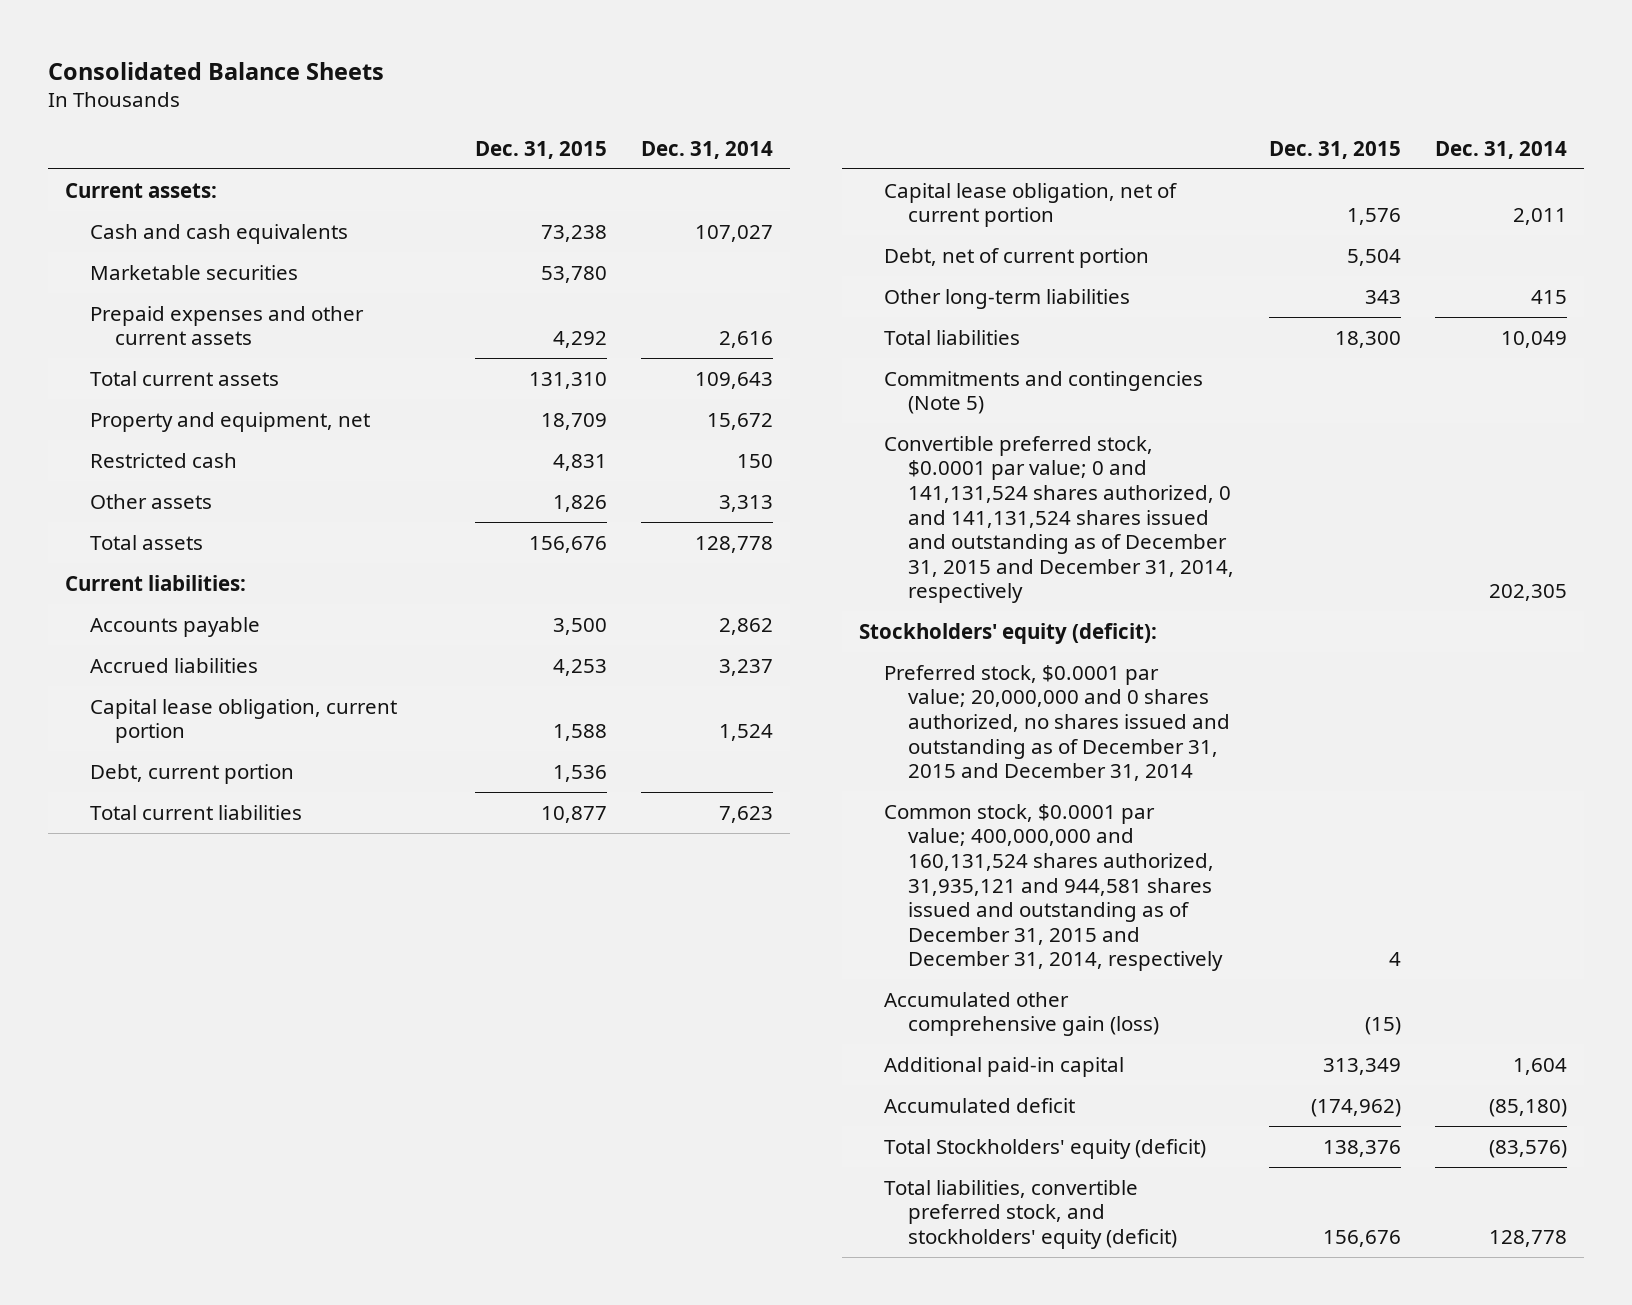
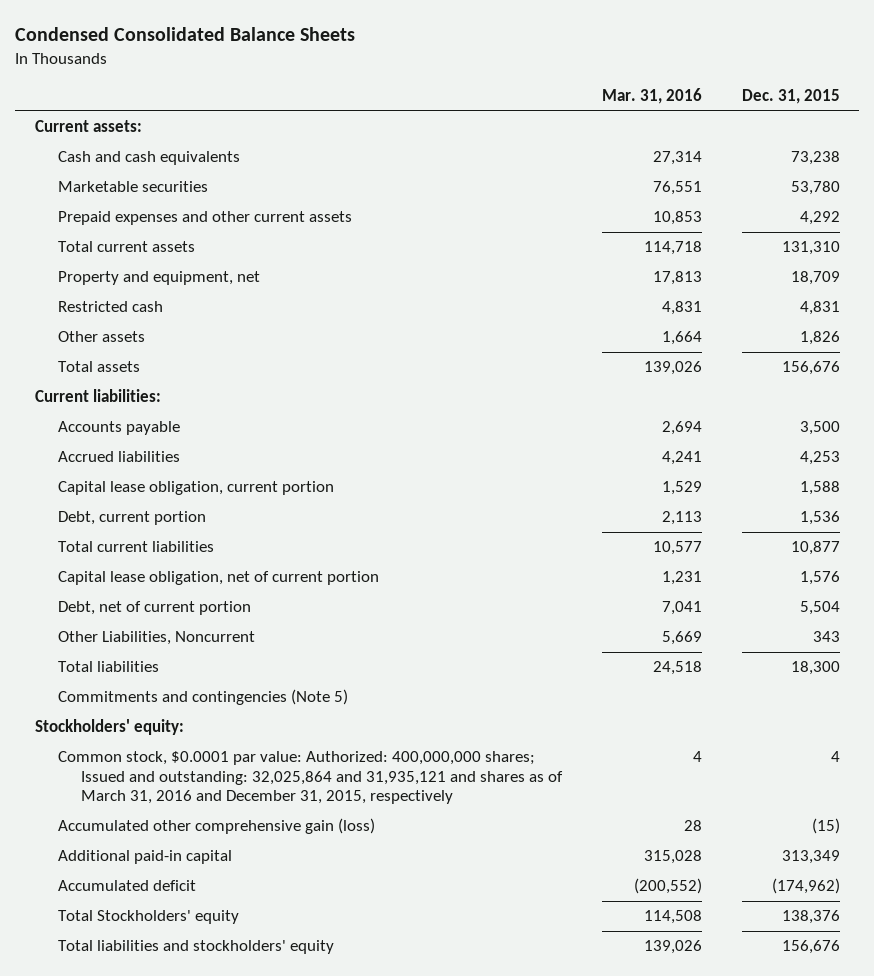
[47,61,384,80] Consolidated Balance Sheets -> [14,27,355,42] Condensed Consolidated Balance Sheets
[641,140,774,159] Dec. 31, 2014 -> none
none -> [601,88,702,105] Mar. 31, 2016
[883,288,1130,309] Other long-term liabilities -> [57,631,255,646] Other Liabilities, Noncurrent
[883,435,1235,604] Convertible preferred stock, $0.0001 par value; 0 and 141,131,524 shares authorized, 0 and 141,131,524 shares issued and outstanding as of December 31, 2015 and December 31, 2014, respectively -> none
[883,664,1231,782] Preferred stock, $0.0001 par value; 20,000,000 and 0 shares authorized, no shares issued and outstanding as of December 31, 2015 and December 31, 2014 -> none
[858,622,1157,644] Stockholders' equity (deficit): -> [34,719,184,736] Stockholders' equity:
[883,803,1224,972] Common stock, $0.0001 par value; 400,000,000 and 160,131,524 shares authorized, 31,935,121 and 944,581 shares issued and outstanding as of December 31, 2015 and December 31, 2014, respectively -> [57,751,564,805] Common stock, $0.0001 par value: Authorized: 400,000,000 shares; Issued and outstanding: 32,025,864 and 31,935,121 and shares as of March 31, 2016 and December 31, 2015, respectively
[883,1138,1206,1159] Total Stockholders' equity (deficit) -> [57,910,239,925] Total Stockholders' equity
[883,1179,1178,1249] Total liabilities, convertible preferred stock, and stockholders' equity (deficit) -> [57,940,334,955] Total liabilities and stockholders' equity

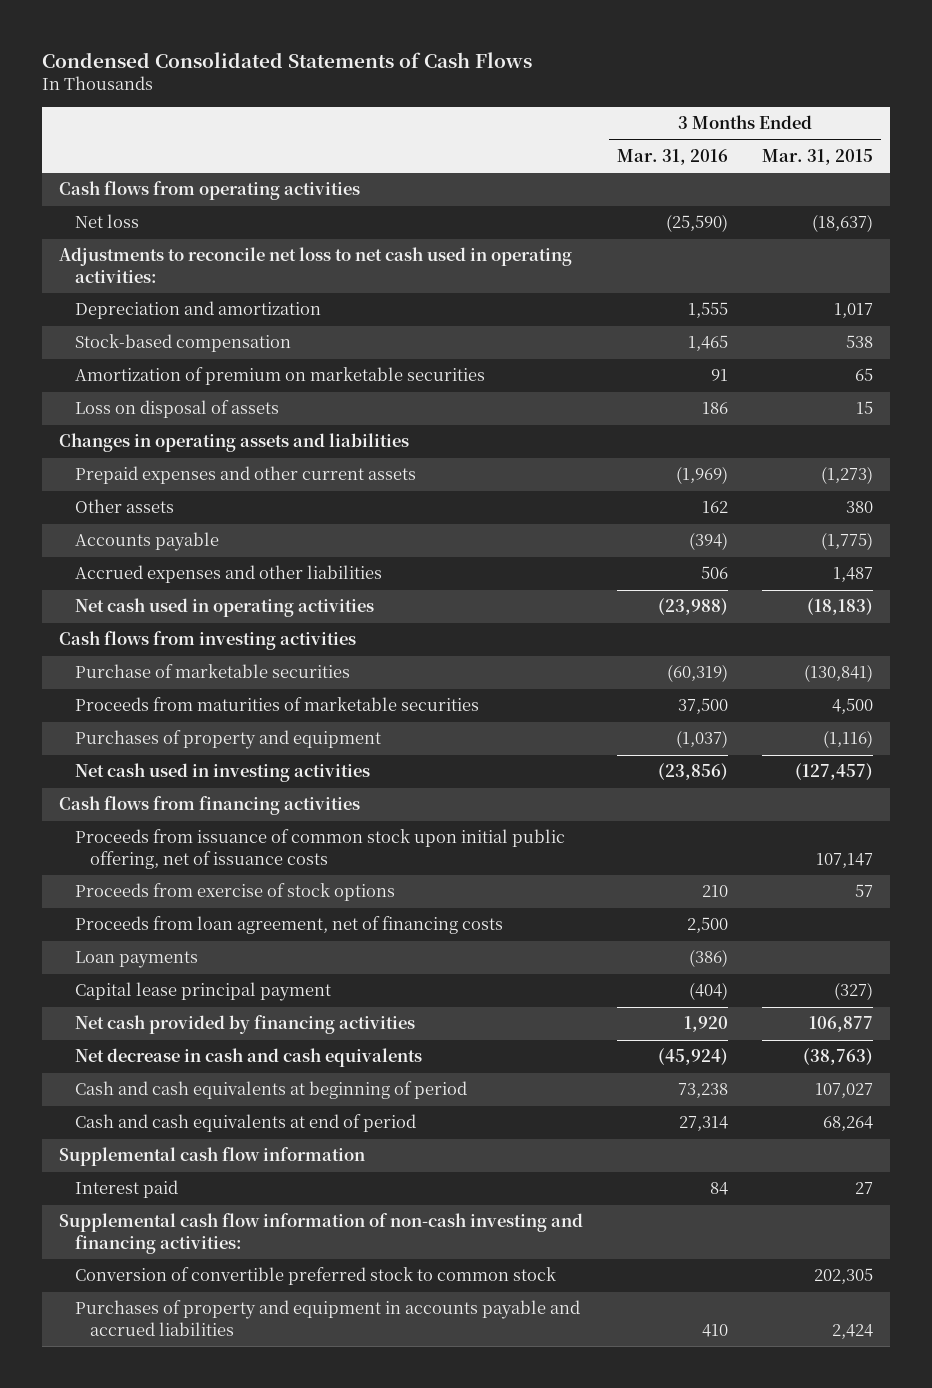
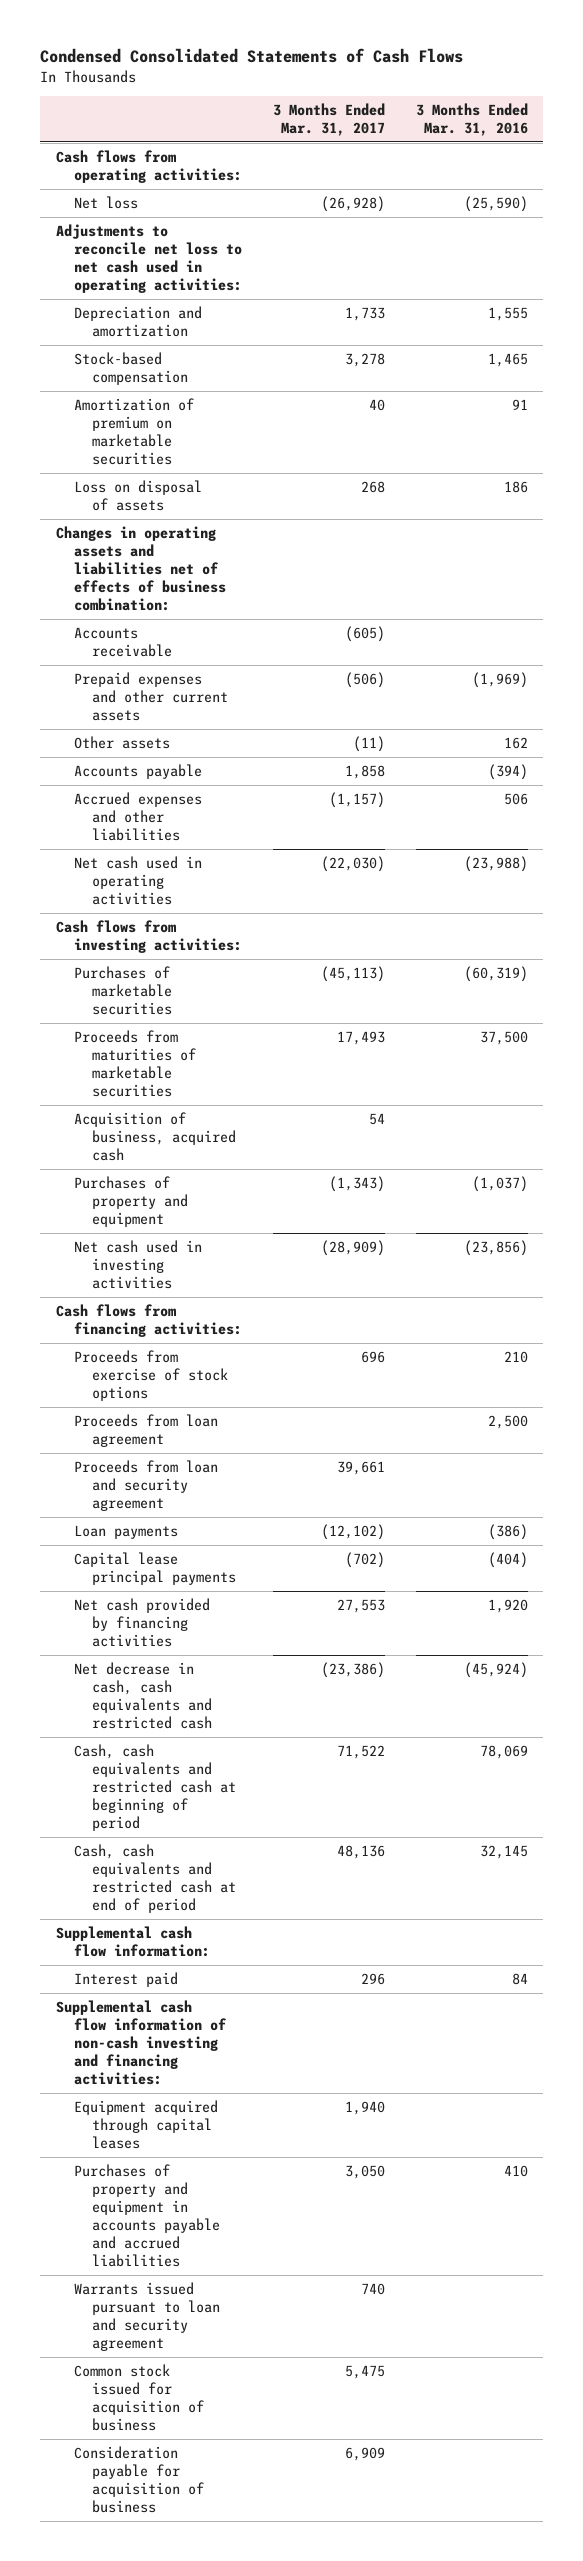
[761,149,873,166] Mar. 31, 2015 -> none
none -> [272,102,385,136] 3 Months Ended Mar. 31, 2017
[59,181,361,201] Cash flows from operating activities -> [55,149,242,183] Cash flows from operating activities:
[59,433,410,453] Changes in operating assets and liabilities -> [55,525,226,611] Changes in operating assets and liabilities net of effects of business combination:
none -> [73,626,173,657] Accounts receivable
[59,631,357,651] Cash flows from investing activities -> [55,919,242,953] Cash flows from investing activities:
[74,664,350,679] Purchase of marketable securities -> [73,965,173,1015] Purchases of marketable securities
none -> [73,1111,237,1161] Acquisition of business, acquired cash
[74,829,565,870] Proceeds from issuance of common stock upon initial public offering, net of issuance costs -> none
[59,796,361,816] Cash flows from financing activities -> [55,1303,242,1337] Cash flows from financing activities:
[74,916,503,935] Proceeds from loan agreement, net of financing costs -> [73,1413,218,1447] Proceeds from loan agreement
none -> [73,1459,218,1511] Proceeds from loan and security agreement
[74,982,331,1002] Capital lease principal payment -> [73,1551,237,1585] Capital lease principal payments
[74,1048,422,1068] Net decrease in cash and cash equivalents -> [73,1661,213,1729] Net decrease in cash, cash equivalents and restricted cash
[74,1081,467,1100] Cash and cash equivalents at beginning of period -> [73,1743,237,1831] Cash, cash equivalents and restricted cash at beginning of period
[678,1083,729,1099] 73,238 -> [479,1744,528,1759] 78,069
[74,1114,416,1133] Cash and cash equivalents at end of period -> [73,1843,237,1913] Cash, cash equivalents and restricted cash at end of period
[679,1116,729,1132] 27,314 -> [479,1844,528,1859] 32,145
[59,1147,366,1167] Supplemental cash flow information -> [55,1925,210,1957] Supplemental cash flow information:
[74,1267,556,1286] Conversion of convertible preferred stock to common stock -> none
none -> [73,2099,218,2149] Equipment acquired through capital leases
none -> [73,2281,221,2351] Warrants issued pursuant to loan and security agreement
none -> [73,2363,205,2431] Common stock issued for acquisition of business
none -> [73,2445,205,2513] Consideration payable for acquisition of business

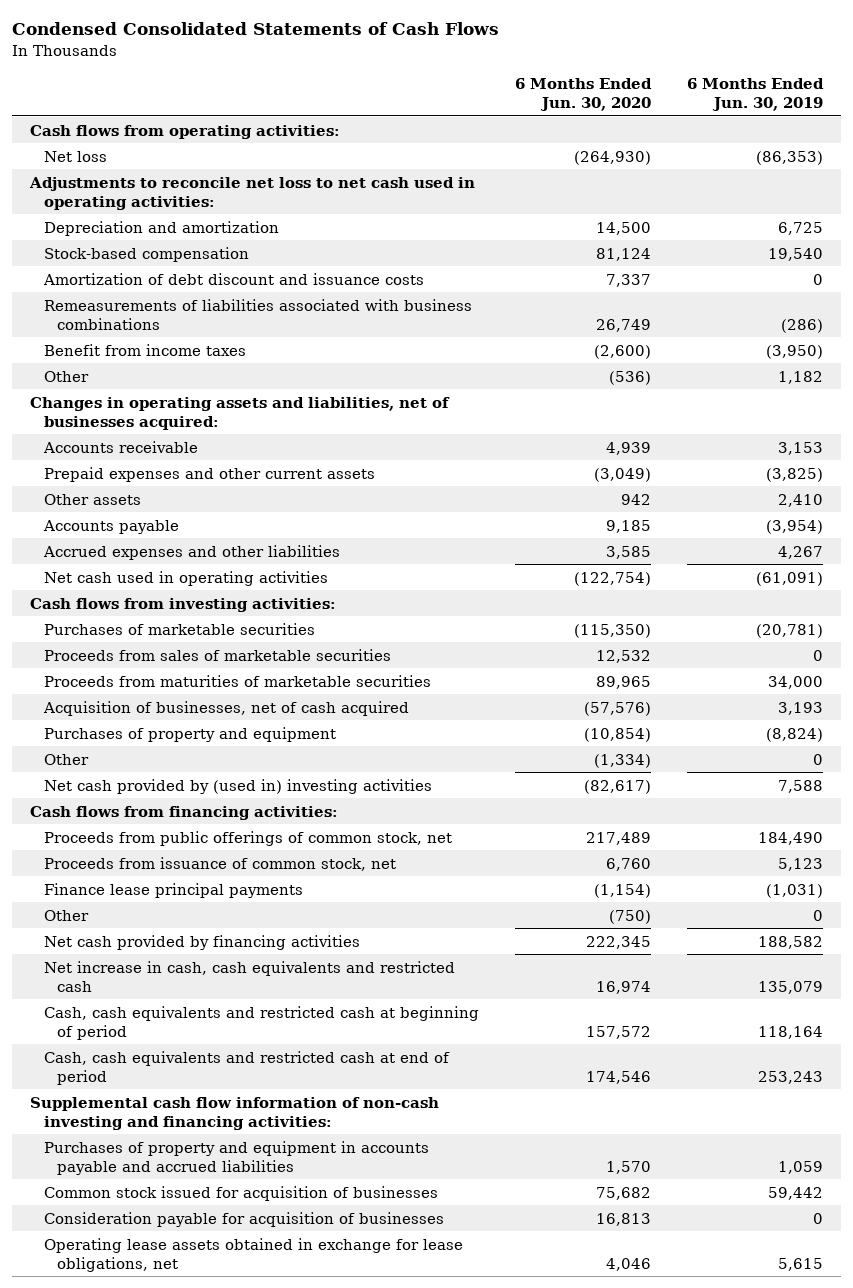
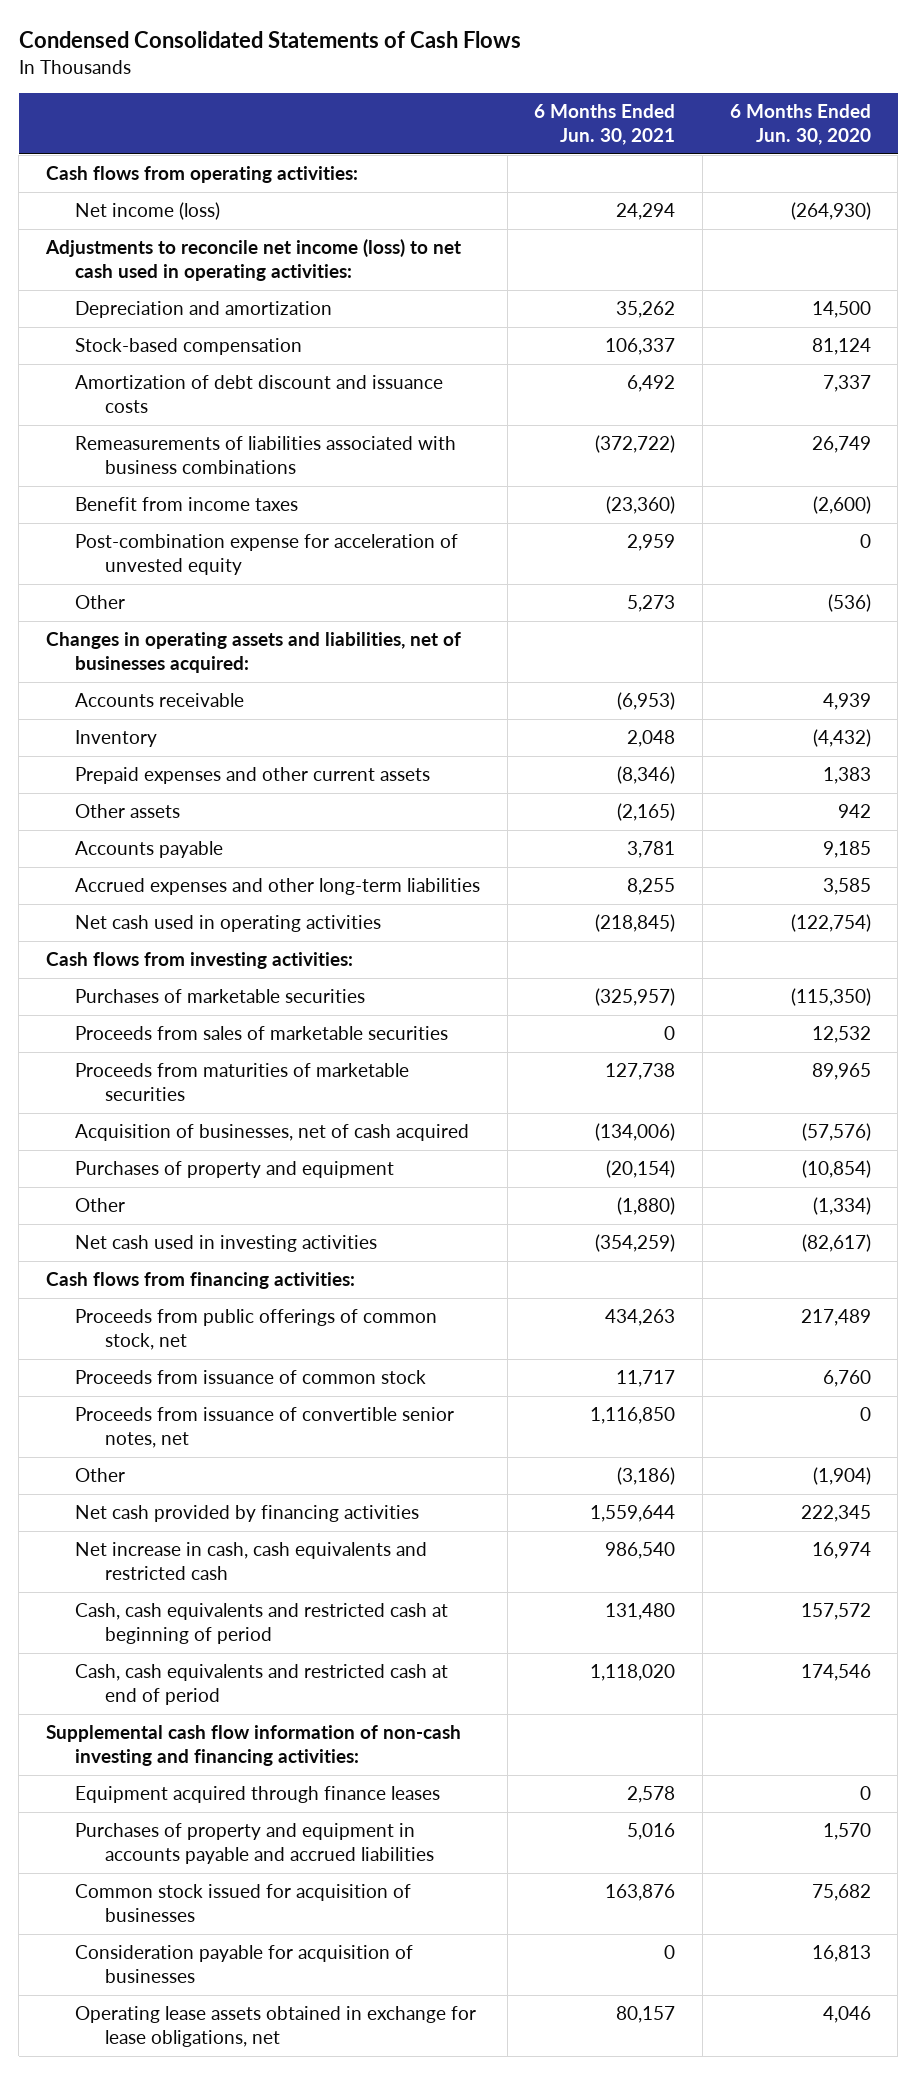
[687,78,825,112] 6 Months Ended Jun. 30, 2019 -> none
none -> [534,104,676,146] 6 Months Ended Jun. 30, 2021
[43,150,107,162] Net loss -> [75,202,221,221] Net income (loss)
[29,176,476,210] Adjustments to reconcile net loss to net cash used in operating activities: -> [44,239,461,282] Adjustments to reconcile net income (loss) to net cash used in operating activities:
none -> [75,534,459,576] Post-combination expense for acceleration of unvested equity
none -> [75,730,158,748] Inventory
[593,467,651,482] (3,049) -> [822,767,871,785] 1,383
[42,544,340,560] Accrued expenses and other liabilities -> [75,878,481,896] Accrued expenses and other long-term liabilities
[43,778,432,794] Net cash provided by (used in) investing activities -> [75,1235,378,1253] Net cash used in investing activities
[43,882,303,898] Finance lease principal payments -> none
[43,856,396,871] Proceeds from issuance of common stock, net -> [75,1370,427,1385] Proceeds from issuance of common stock
none -> [75,1407,455,1449] Proceeds from issuance of convertible senior notes, net
[608,909,651,924] (750) -> [812,1467,871,1486] (1,904)
none -> [75,1786,441,1804] Equipment acquired through finance leases

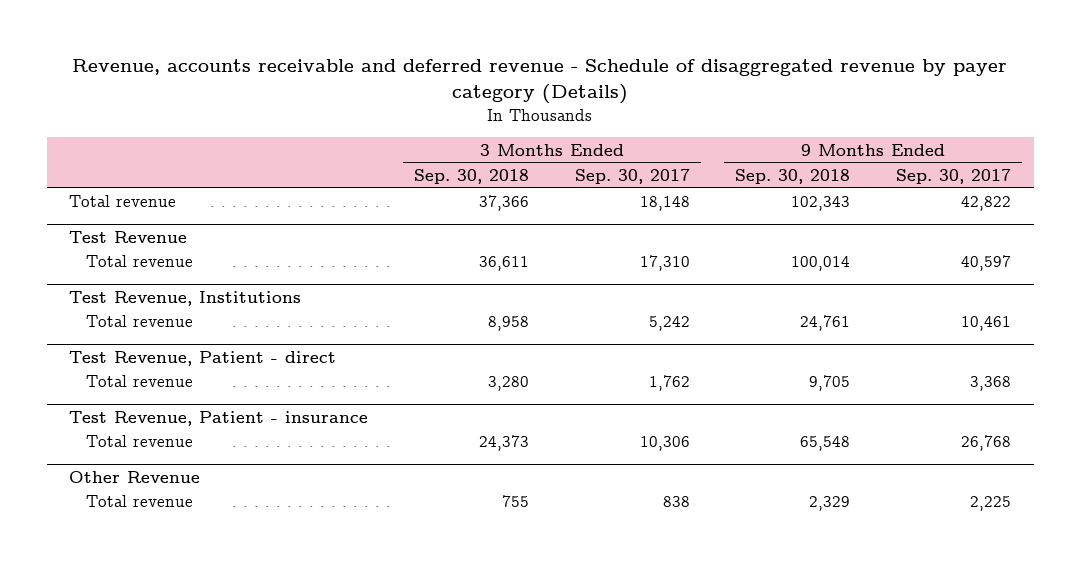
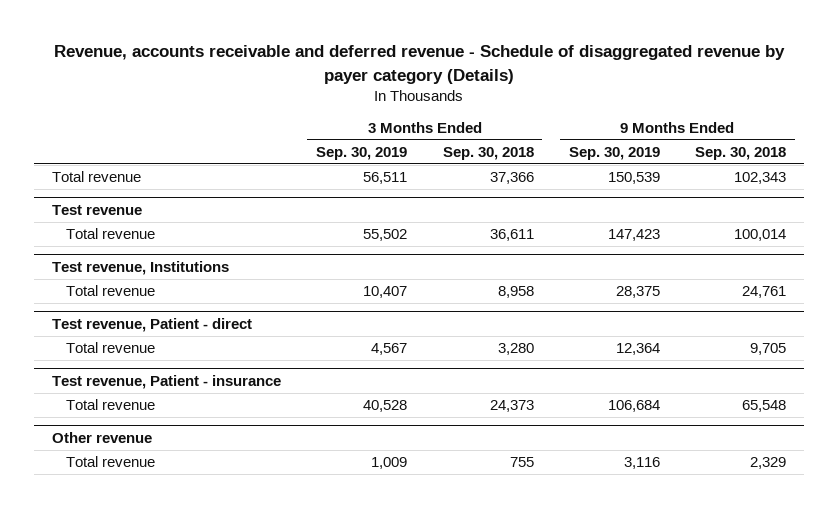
[574,168,690,184] Sep. 30, 2017 -> none
[896,168,1012,184] Sep. 30, 2017 -> none
none -> [316,146,408,160] Sep. 30, 2019
none -> [568,146,660,160] Sep. 30, 2019
[69,230,188,243] Test Revenue -> [51,204,142,215] Test revenue
[69,290,302,306] Test Revenue, Institutions -> [51,260,229,275] Test revenue, Institutions
[69,350,337,366] Test Revenue, Patient - direct -> [51,317,252,332] Test revenue, Patient - direct
[69,410,369,426] Test Revenue, Patient - insurance -> [51,374,281,389] Test revenue, Patient - insurance
[69,470,201,483] Other Revenue -> [51,431,152,443] Other revenue

